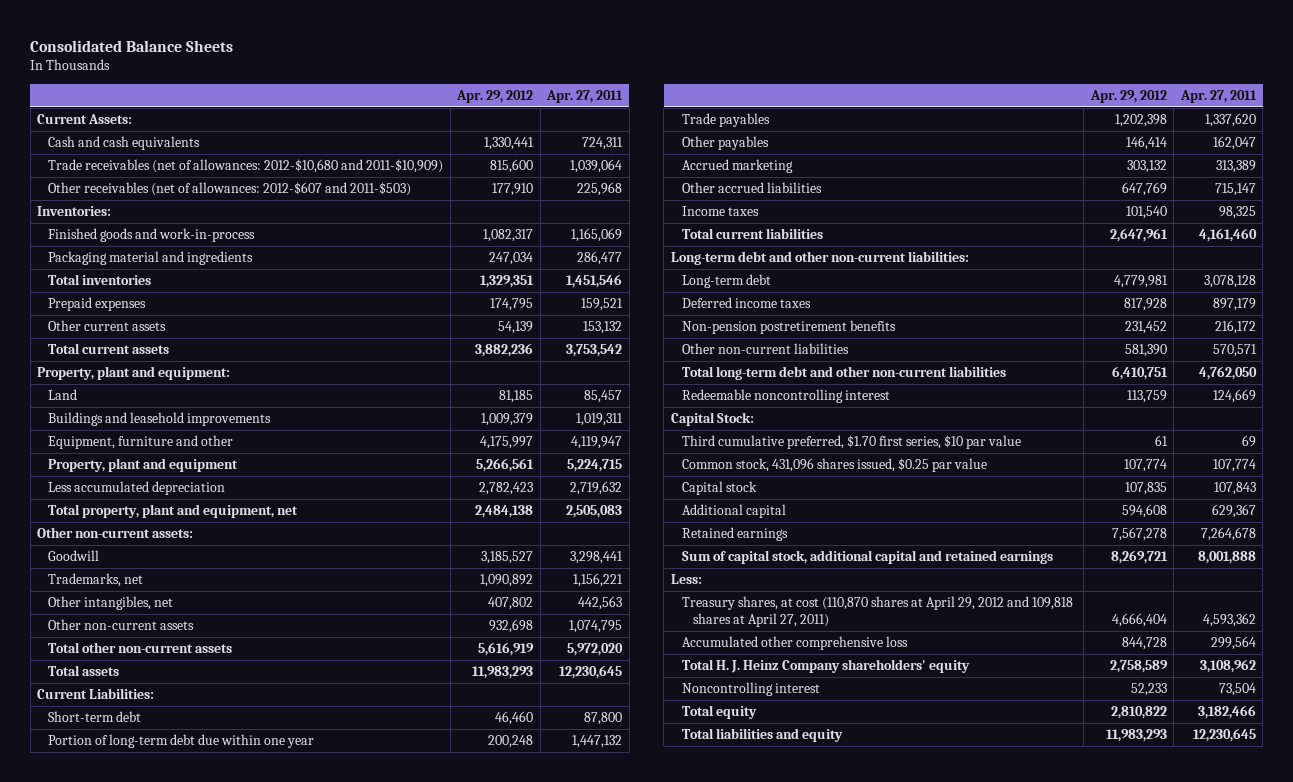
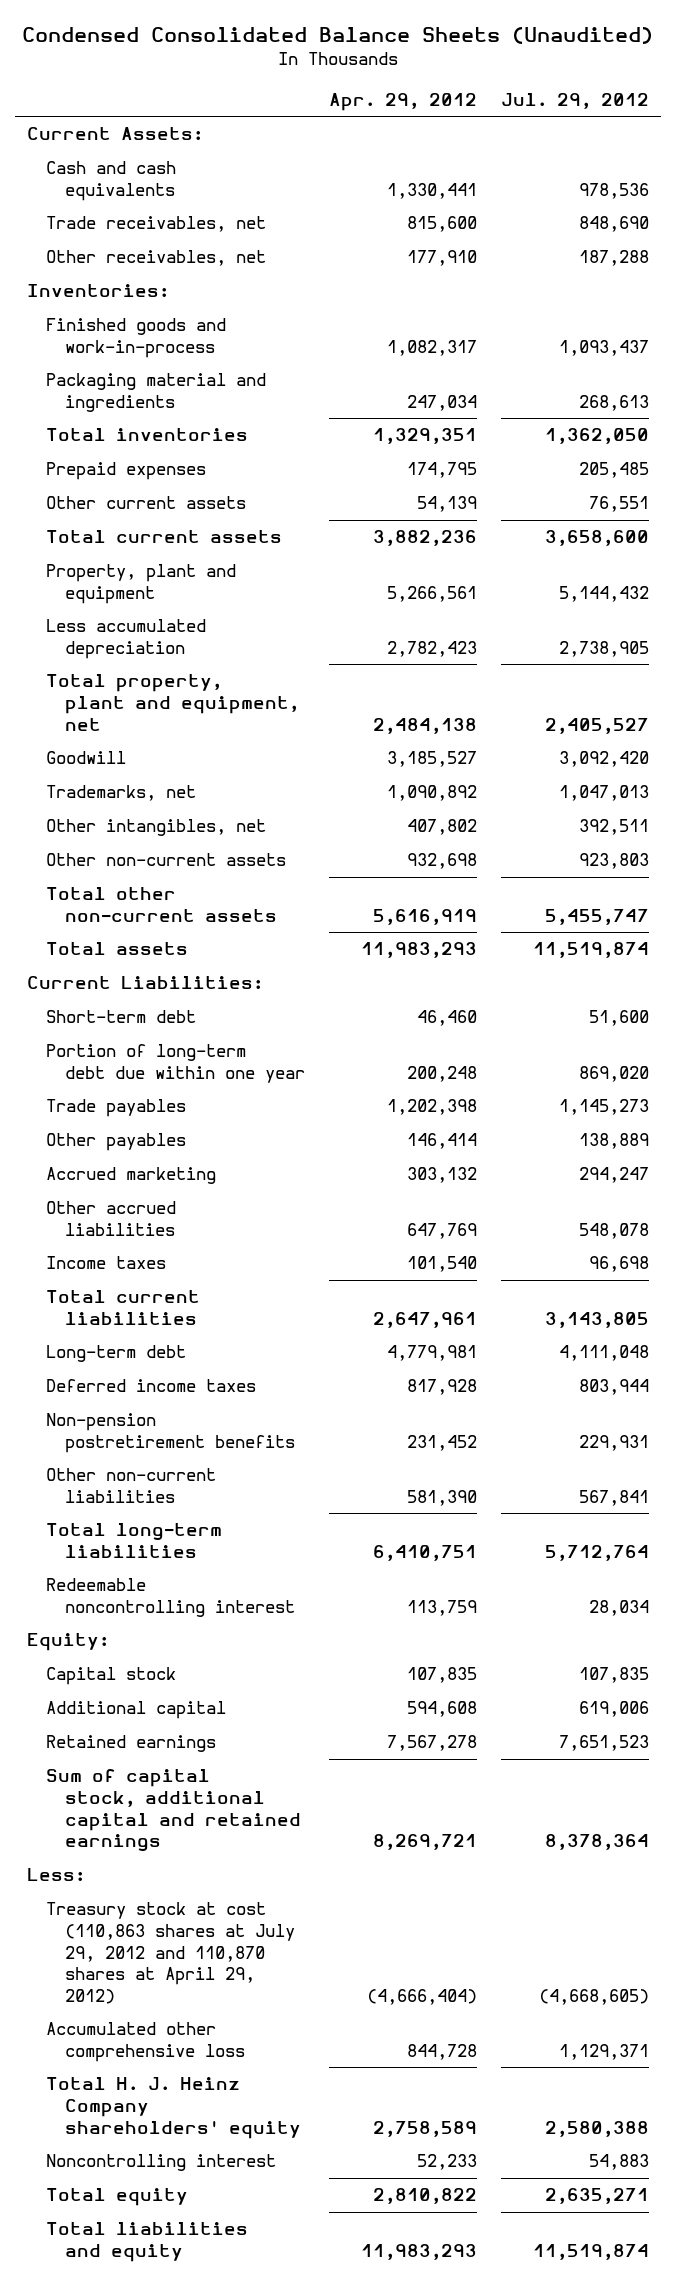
[30,39,234,52] Consolidated Balance Sheets -> [22,26,654,44] Condensed Consolidated Balance Sheets (Unaudited)
[546,90,624,104] Apr. 27, 2011 -> none
none -> [501,92,650,109] Jul. 29, 2012
[48,159,444,174] Trade receivables (net of allowances: 2012-$10,680 and 2011-$10,909) -> [46,216,267,233] Trade receivables, net
[48,182,412,197] Other receivables (net of allowances: 2012-$607 and 2011-$503) -> [46,250,267,267] Other receivables, net
[37,366,231,381] Property, plant and equipment: -> none
[48,389,78,401] Land -> none
[48,412,272,427] Buildings and leasehold improvements -> none
[48,435,234,450] Equipment, furniture and other -> none
[37,527,194,539] Other non-current assets: -> none
[670,251,969,266] Long-term debt and other non-current liabilities: -> none
[681,366,1006,381] Total long-term debt and other non-current liabilities -> [46,1523,223,1559] Total long-term liabilities
[670,412,754,427] Capital Stock: -> none
[681,435,1021,450] Third cumulative preferred, $1.70 first series, $10 par value -> none
[681,458,987,473] Common stock, 431,096 shares issued, $0.25 par value -> none
none -> [27,1633,110,1652] Equity:
[681,596,1073,628] Treasury shares, at cost (110,870 shares at April 29, 2012 and 109,818 shares at April 27, 2011) -> [46,1902,295,2004] Treasury stock at cost (110,863 shares at July 29, 2012 and 110,870 shares at April 29, 2012)
[1111,613,1167,628] 4,666,404 -> [366,1988,477,2005] (4,666,404)

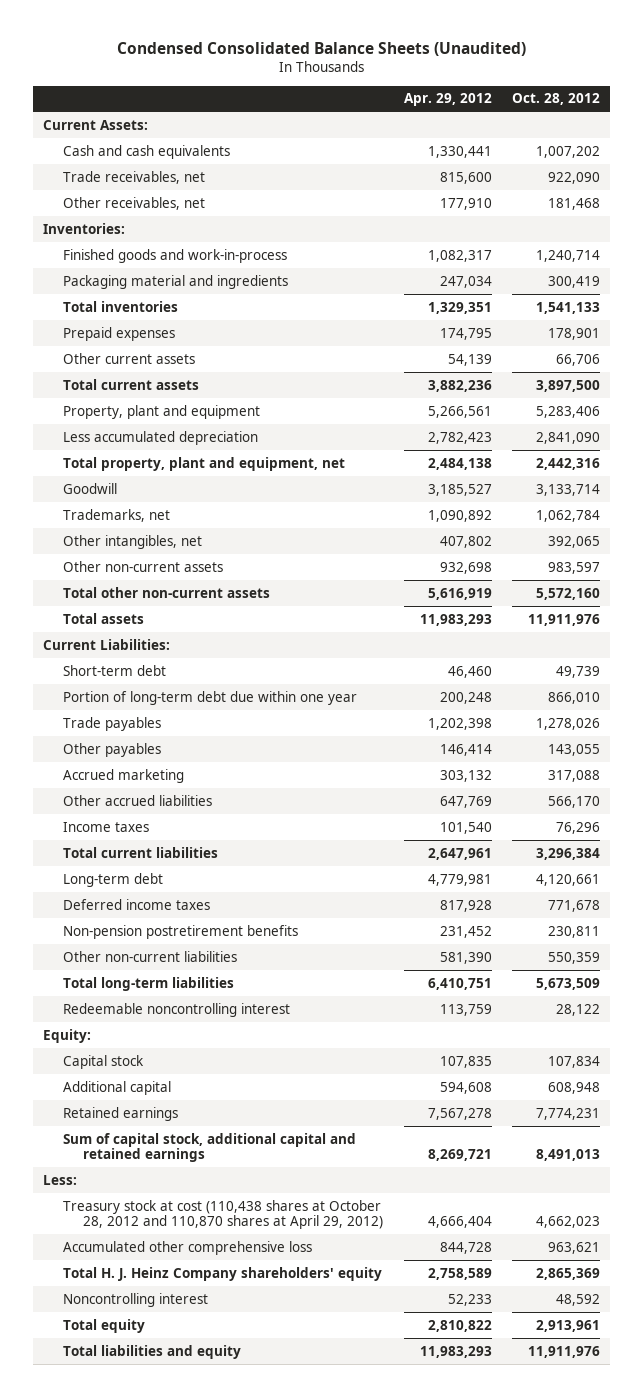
[501,92,650,109] Jul. 29, 2012 -> none
none -> [512,93,601,106] Oct. 28, 2012
[46,1902,295,2004] Treasury stock at cost (110,863 shares at July 29, 2012 and 110,870 shares at April 29, 2012) -> [63,1199,383,1230] Treasury stock at cost (110,438 shares at October 28, 2012 and 110,870 shares at April 29, 2012)
[366,1988,477,2005] (4,666,404) -> [427,1216,492,1229] 4,666,404

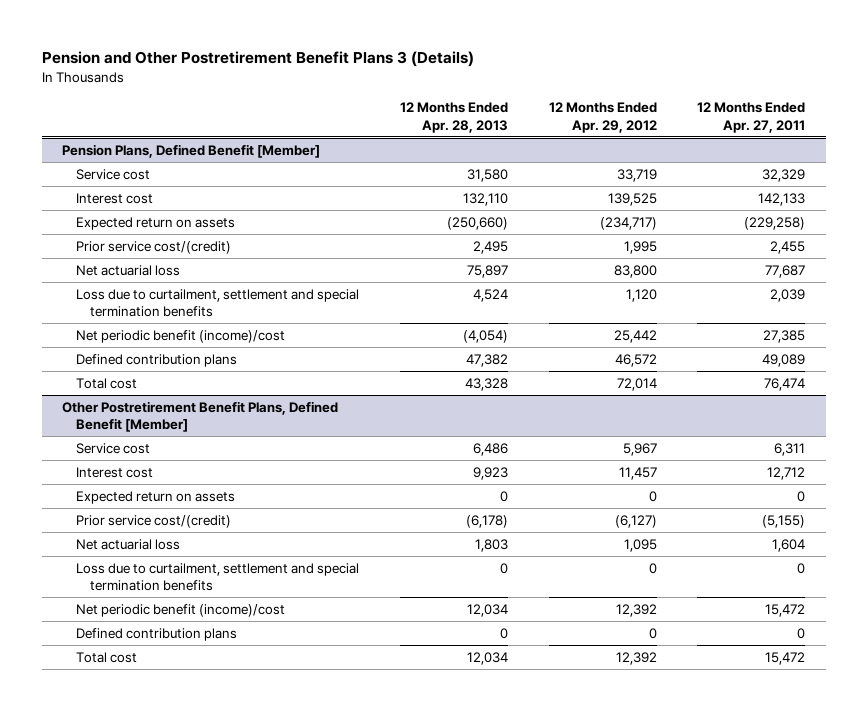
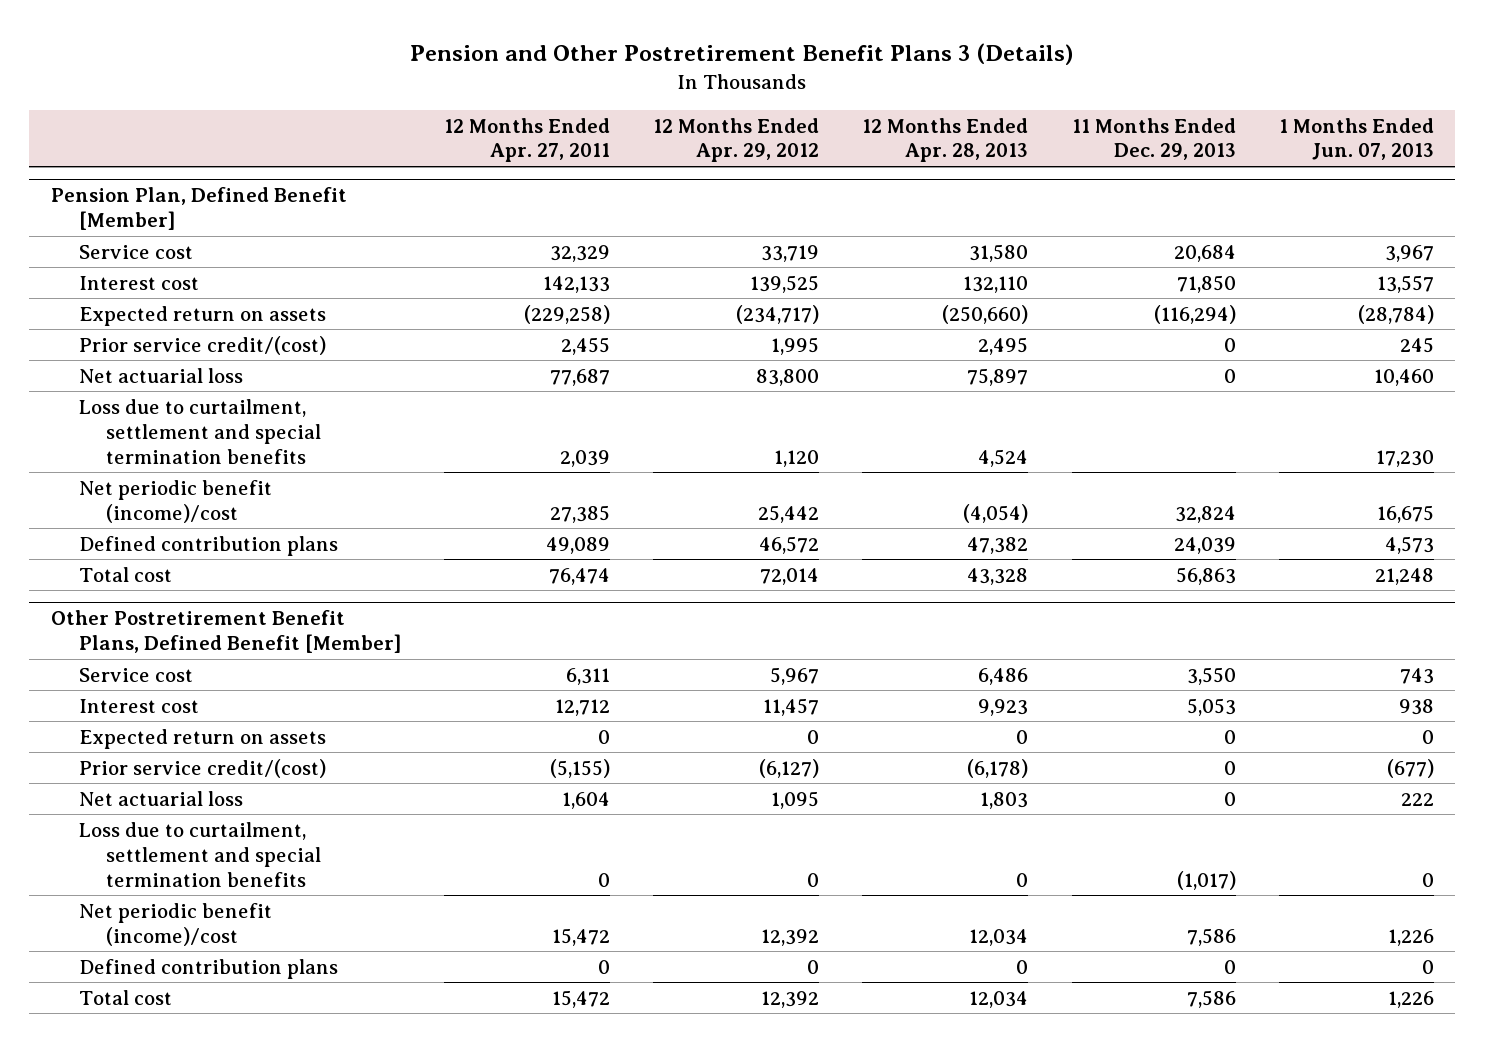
none -> [1071,117,1236,161] 11 Months Ended Dec. 29, 2013
none -> [1278,117,1434,161] 1 Months Ended Jun. 07, 2013
[62,143,321,158] Pension Plans, Defined Benefit [Member] -> [51,187,348,231] Pension Plan, Defined Benefit [Member]
[76,240,232,254] Prior service cost/(credit) -> [78,335,326,355] Prior service credit/(cost)
[76,514,232,528] Prior service cost/(credit) -> [78,758,326,778] Prior service credit/(cost)

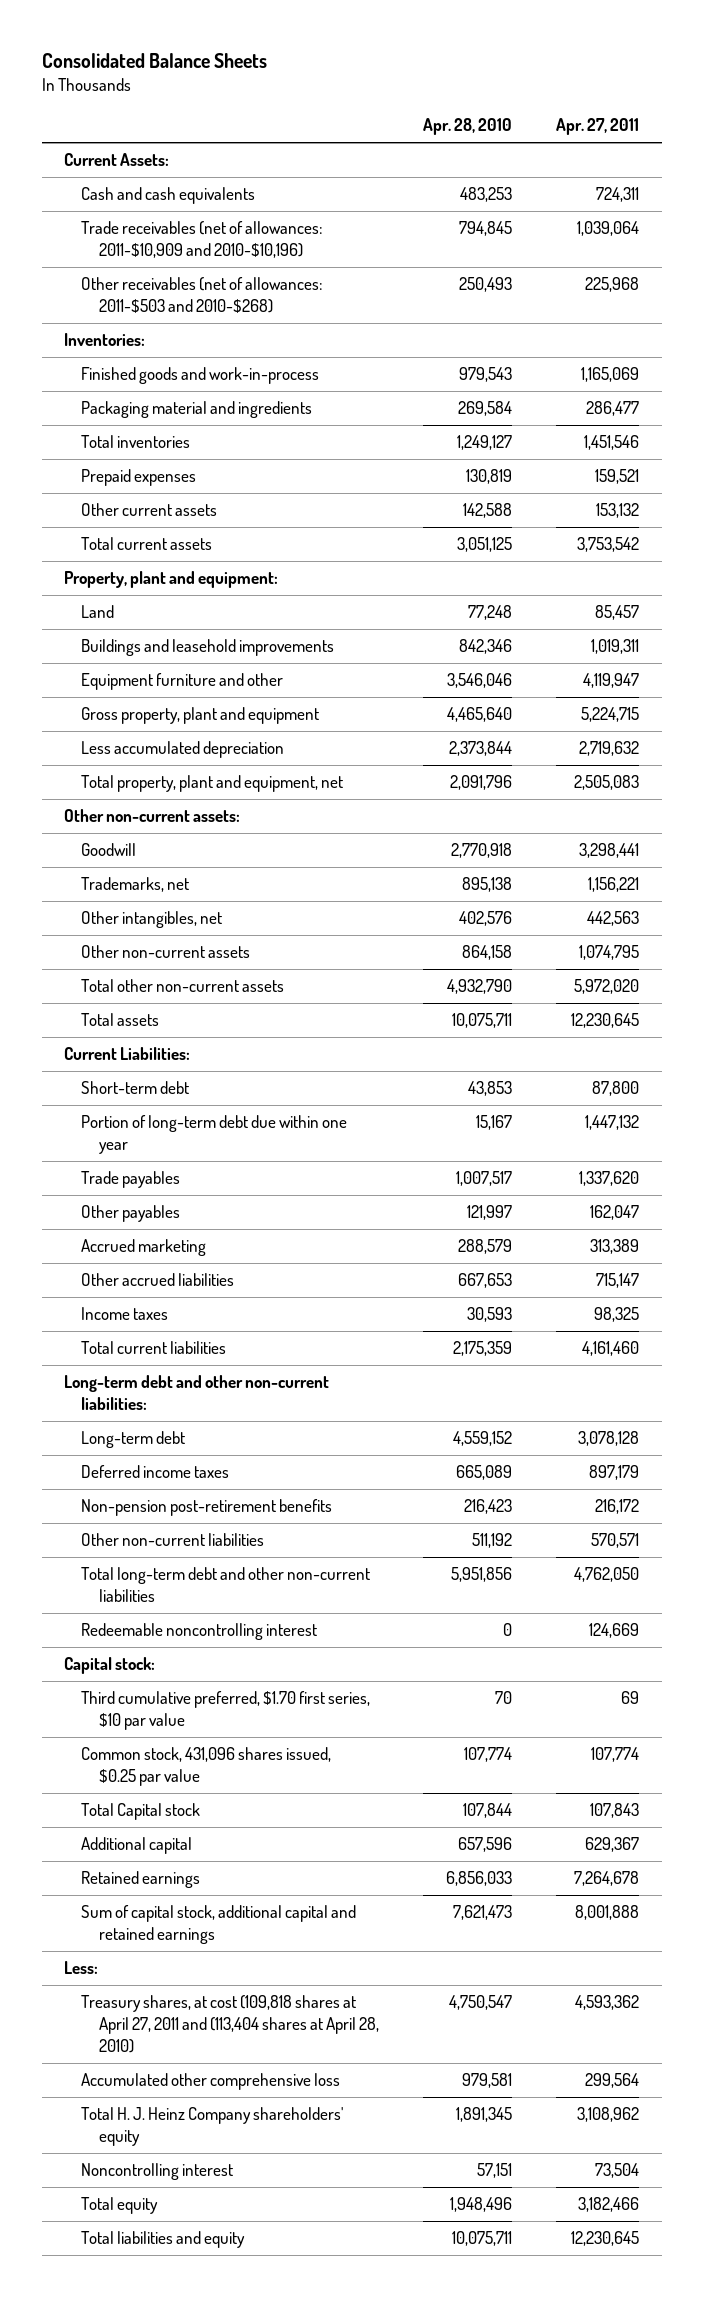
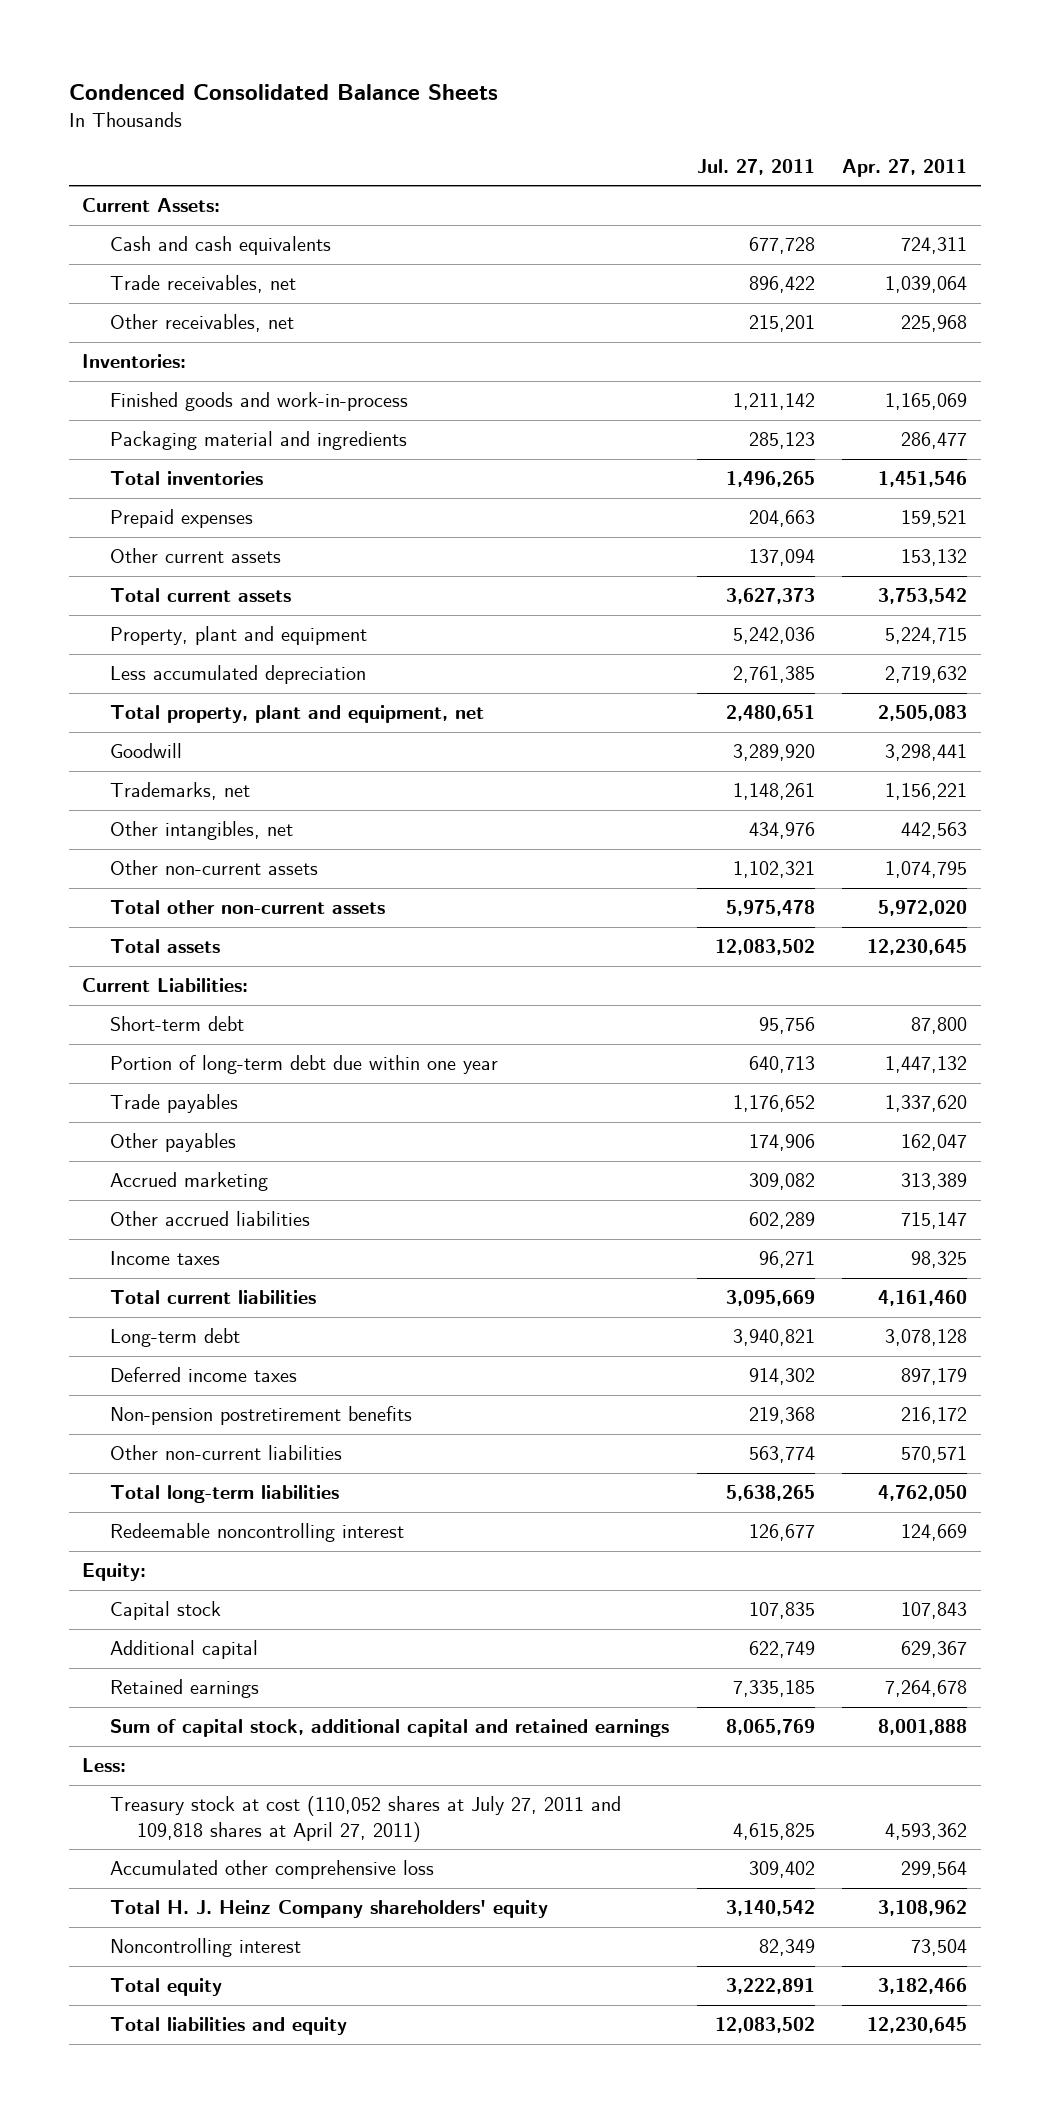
[41,52,267,68] Consolidated Balance Sheets -> [68,83,498,100] Condenced Consolidated Balance Sheets
[423,117,513,135] Apr. 28, 2010 -> none
none -> [696,158,815,175] Jul. 27, 2011
[81,221,324,259] Trade receivables (net of allowances: 2011-$10,909 and 2010-$10,196) -> [109,275,296,294] Trade receivables, net
[81,277,324,314] Other receivables (net of allowances: 2011-$503 and 2010-$268) -> [109,314,294,333] Other receivables, net
[63,571,278,589] Property, plant and equipment: -> none
[81,605,115,619] Land -> none
[81,639,335,657] Buildings and leasehold improvements -> none
[81,673,284,691] Equipment furniture and other -> none
[81,707,320,725] Gross property, plant and equipment -> [109,626,367,646] Property, plant and equipment
[63,809,240,823] Other non-current assets: -> none
[63,1375,329,1411] Long-term debt and other non-current liabilities: -> none
[81,1499,333,1517] Non-pension post-retirement benefits -> [109,1406,412,1426] Non-pension postretirement benefits
[81,1567,371,1603] Total long-term debt and other non-current liabilities -> [109,1485,339,1504] Total long-term liabilities
[63,1657,155,1675] Capital stock: -> none
[81,1691,371,1731] Third cumulative preferred, $1.70 first series, $10 par value -> none
[81,1747,332,1787] Common stock, 431,096 shares issued, $0.25 par value -> none
none -> [82,1563,147,1582] Equity:
[81,1803,201,1821] Total Capital stock -> [109,1601,221,1621] Capital stock
[81,1995,379,2054] Treasury shares, at cost (109,818 shares at April 27, 2011 and (113,404 shares at April 28, 2010) -> [109,1796,621,1842] Treasury stock at cost (110,052 shares at July 27, 2011 and 109,818 shares at April 27, 2011)

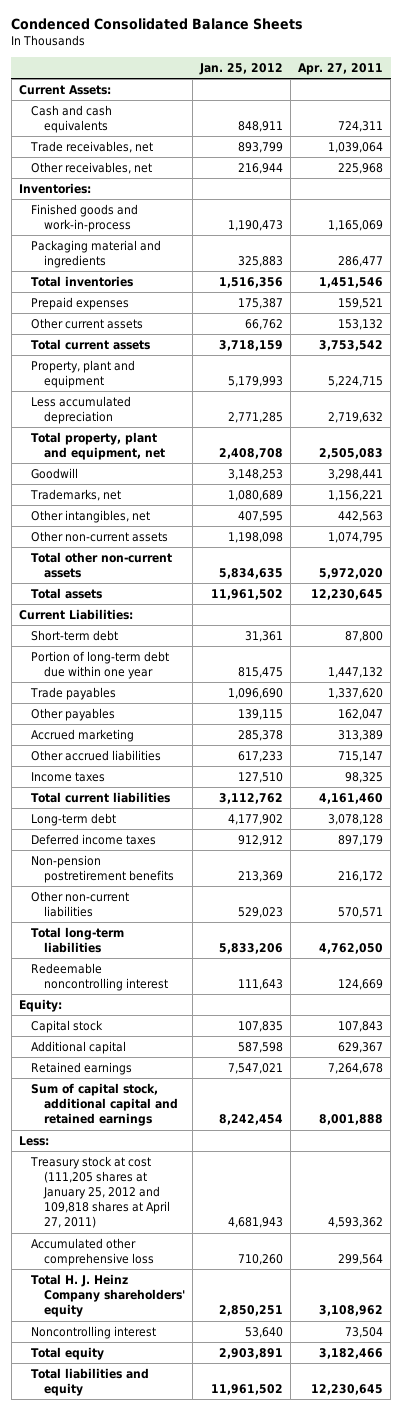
[696,158,815,175] Jul. 27, 2011 -> none
none -> [198,62,283,75] Jan. 25, 2012
[109,1796,621,1842] Treasury stock at cost (110,052 shares at July 27, 2011 and 109,818 shares at April 27, 2011) -> [30,1155,170,1229] Treasury stock at cost (111,205 shares at January 25, 2012 and 109,818 shares at April 27, 2011)

